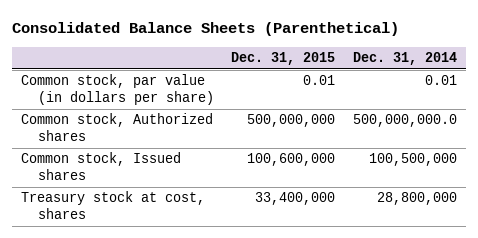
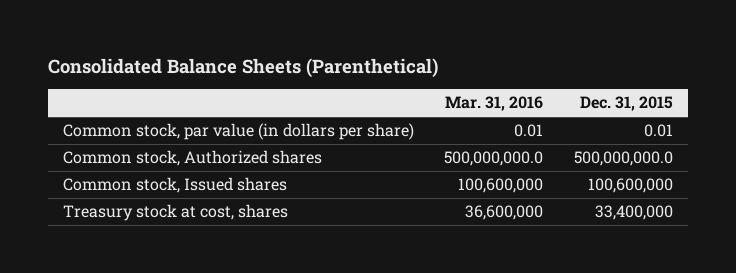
[353,52,458,66] Dec. 31, 2014 -> none
none -> [445,96,544,112] Mar. 31, 2016
[247,114,336,128] 500,000,000 -> [573,151,673,167] 500,000,000.0

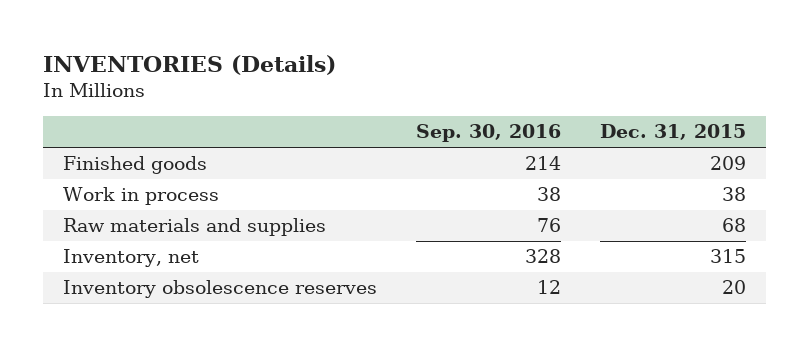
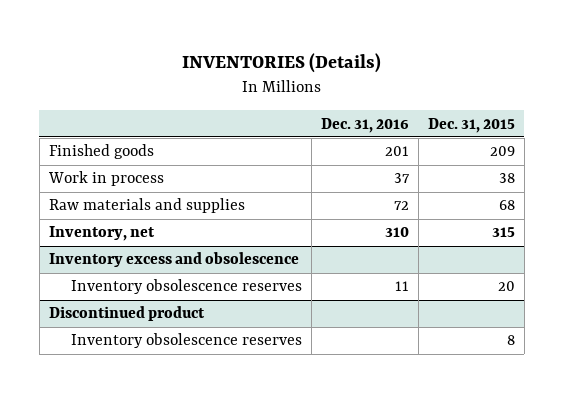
[415,124,561,143] Sep. 30, 2016 -> none
none -> [321,117,410,133] Dec. 31, 2016
none -> [48,252,299,268] Inventory excess and obsolescence
none -> [48,306,205,322] Discontinued product
none -> [71,333,303,349] Inventory obsolescence reserves

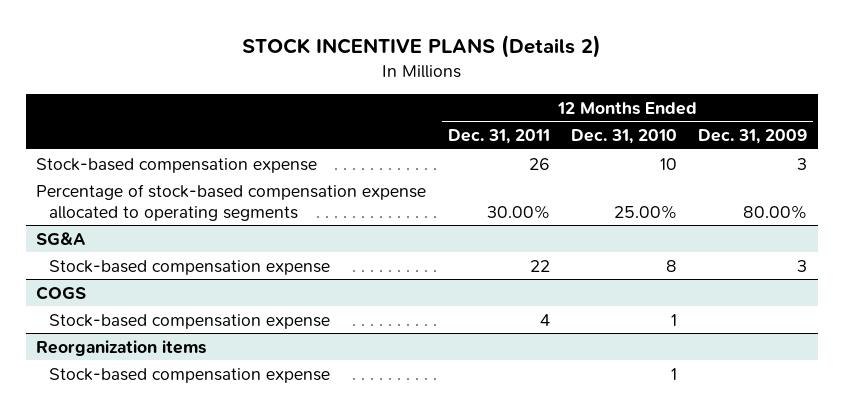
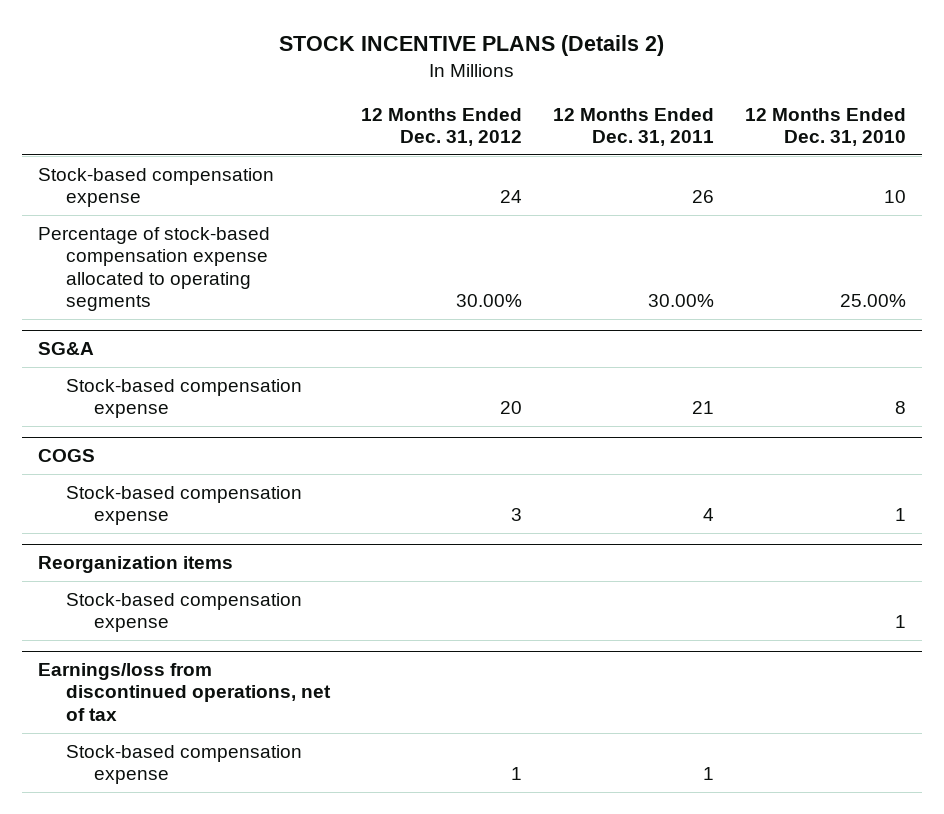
[698,129,808,145] Dec. 31, 2009 -> none
none -> [360,107,522,146] 12 Months Ended Dec. 31, 2012
[529,259,550,272] 22 -> [692,401,715,415] 21
none -> [37,663,331,721] Earnings/loss from discontinued operations, net of tax
none -> [65,744,302,785] Stock-based compensation expense

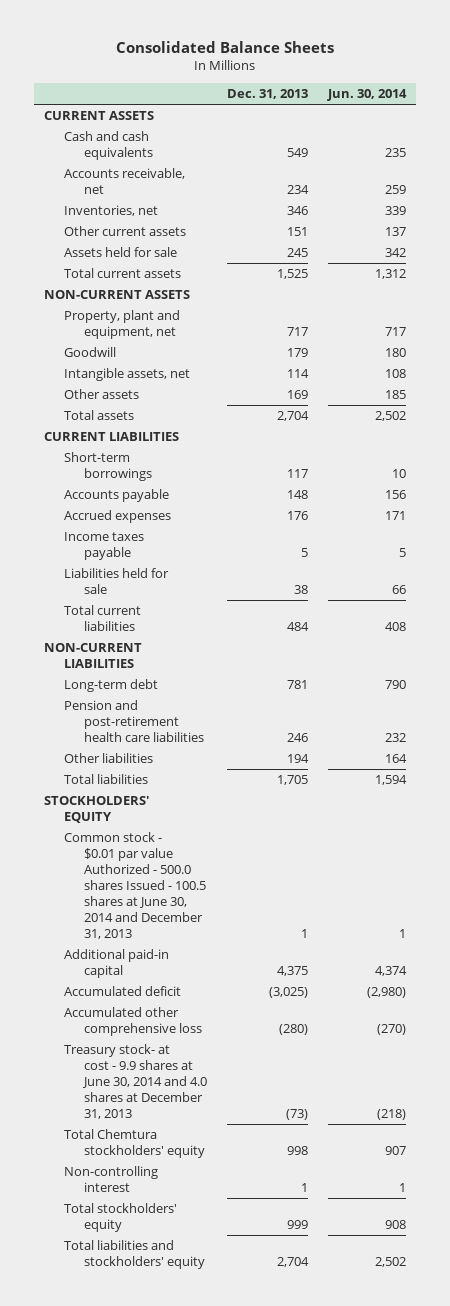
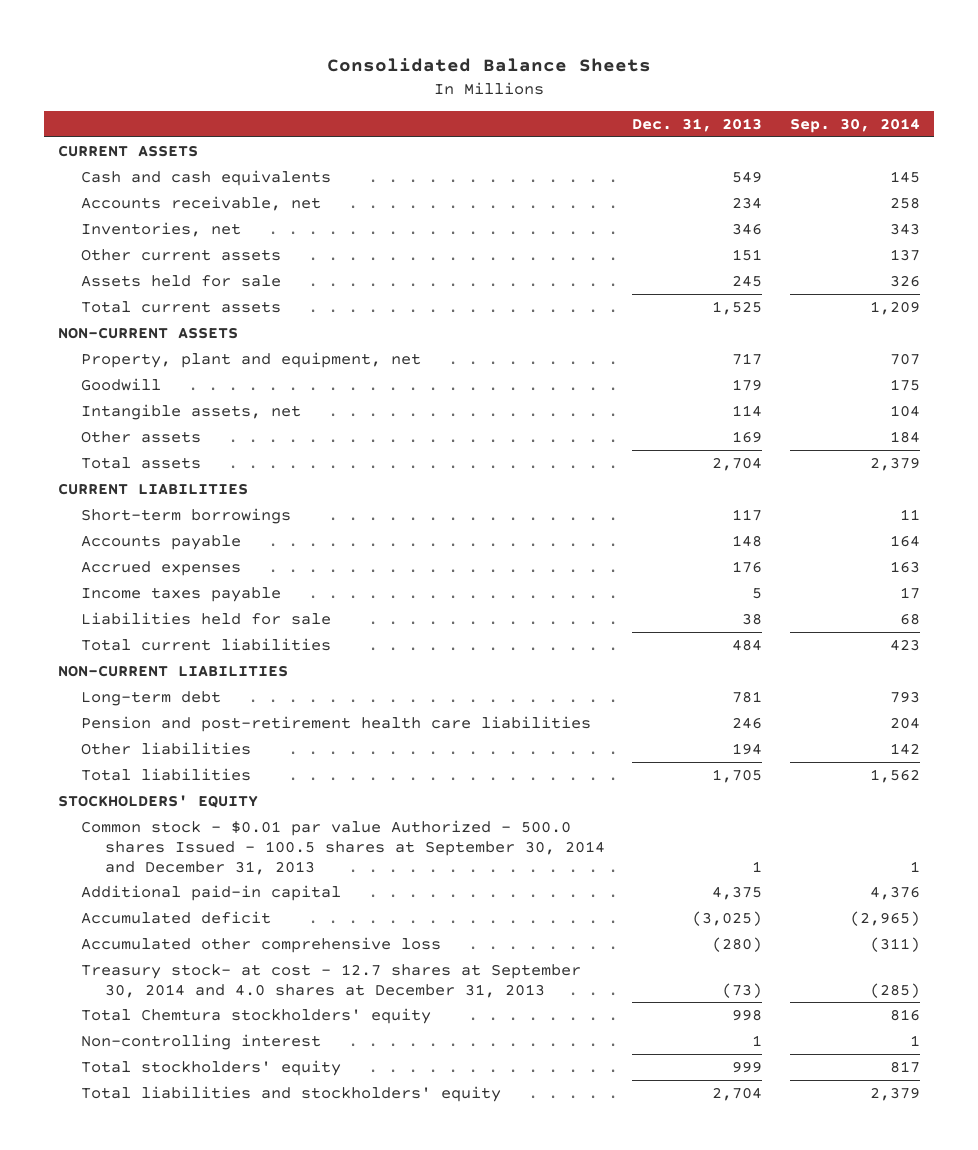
[326,88,407,101] Jun. 30, 2014 -> none
none -> [790,117,921,133] Sep. 30, 2014
[63,832,206,939] Common stock - $0.01 par value Authorized - 500.0 shares Issued - 100.5 shares at June 30, 2014 and December 31, 2013 -> [81,819,605,875] Common stock - $0.01 par value Authorized - 500.0 shares Issued - 100.5 shares at September 30, 2014 and December 31, 2013
[63,1044,207,1119] Treasury stock- at cost - 9.9 shares at June 30, 2014 and 4.0 shares at December 31, 2013 -> [81,963,582,998] Treasury stock- at cost - 12.7 shares at September 30, 2014 and 4.0 shares at December 31, 2013

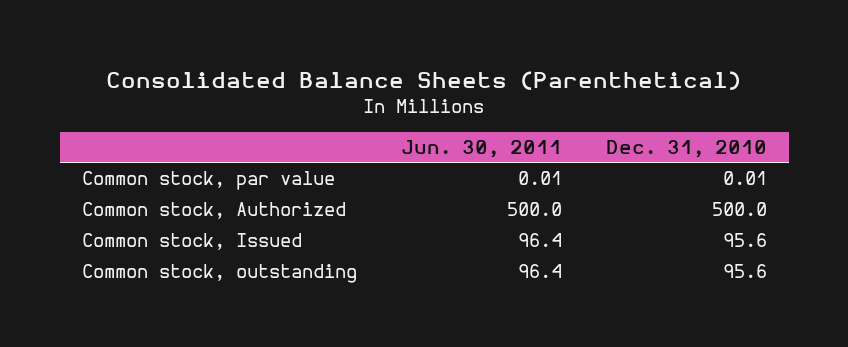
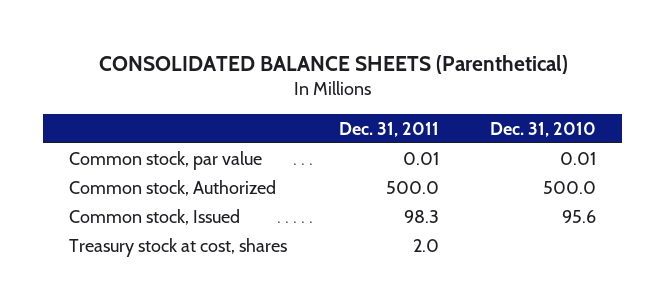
[106,71,742,91] Consolidated Balance Sheets (Parenthetical) -> [98,55,568,75] CONSOLIDATED BALANCE SHEETS (Parenthetical)
[400,139,562,158] Jun. 30, 2011 -> none
none -> [338,121,439,137] Dec. 31, 2011
[81,264,357,284] Common stock, outstanding -> none
none -> [68,237,287,257] Treasury stock at cost, shares

